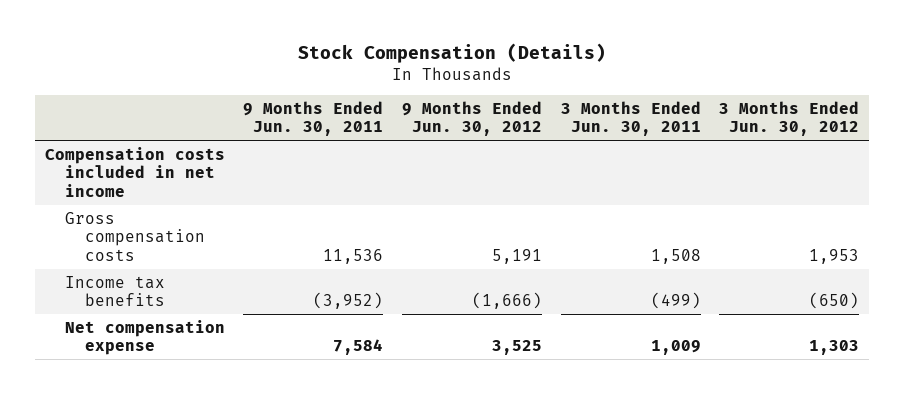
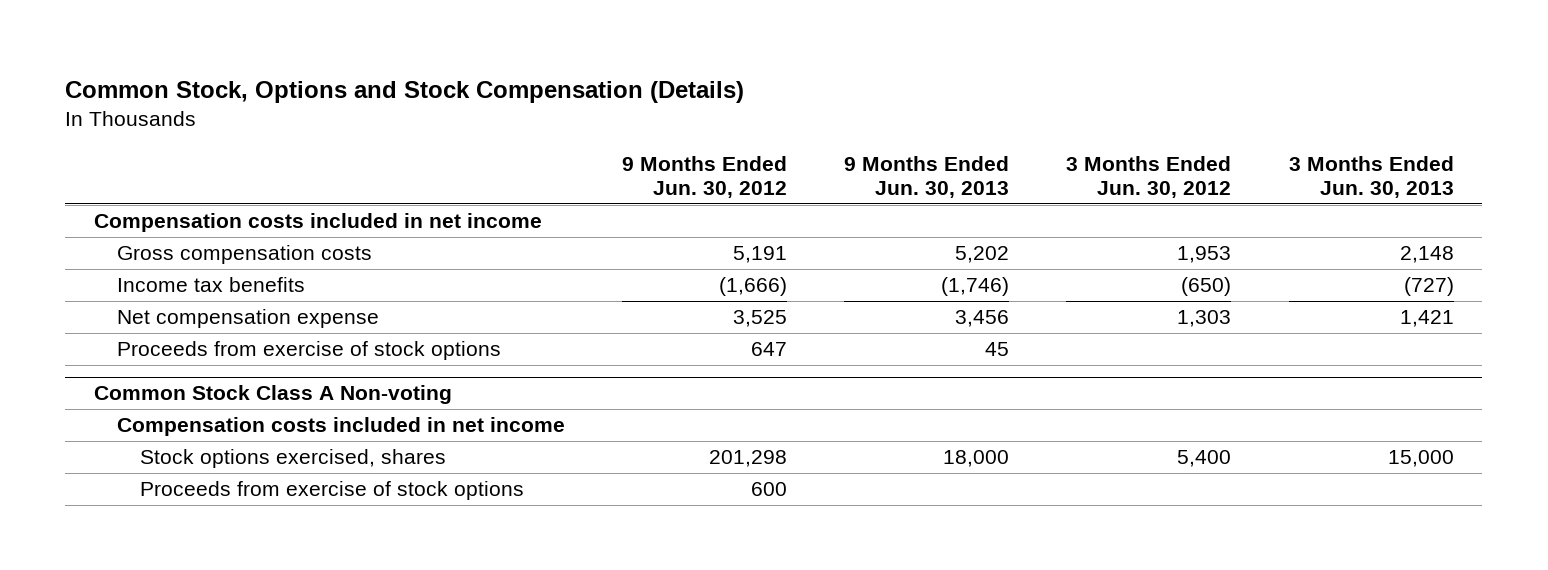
[298,43,607,64] Stock Compensation (Details) -> [65,80,745,103] Common Stock, Options and Stock Compensation (Details)
[243,100,384,137] 9 Months Ended Jun. 30, 2011 -> none
[560,100,701,137] 3 Months Ended Jun. 30, 2011 -> none
none -> [844,155,1010,198] 9 Months Ended Jun. 30, 2013
none -> [1288,155,1454,198] 3 Months Ended Jun. 30, 2013
none -> [116,341,501,361] Proceeds from exercise of stock options
none -> [94,385,453,405] Common Stock Class A Non-voting
none -> [116,417,565,437] Compensation costs included in net income
none -> [139,449,446,469] Stock options exercised, shares
none -> [139,481,524,501] Proceeds from exercise of stock options

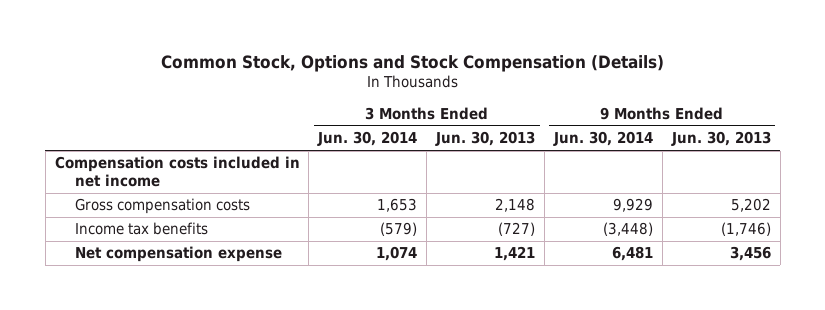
[622,155,788,198] 9 Months Ended Jun. 30, 2012 -> none
[1066,155,1232,198] 3 Months Ended Jun. 30, 2012 -> none
none -> [317,131,418,147] Jun. 30, 2014
none -> [552,131,653,147] Jun. 30, 2014
[116,341,501,361] Proceeds from exercise of stock options -> none
[94,385,453,405] Common Stock Class A Non-voting -> none
[116,417,565,437] Compensation costs included in net income -> none
[139,449,446,469] Stock options exercised, shares -> none
[139,481,524,501] Proceeds from exercise of stock options -> none

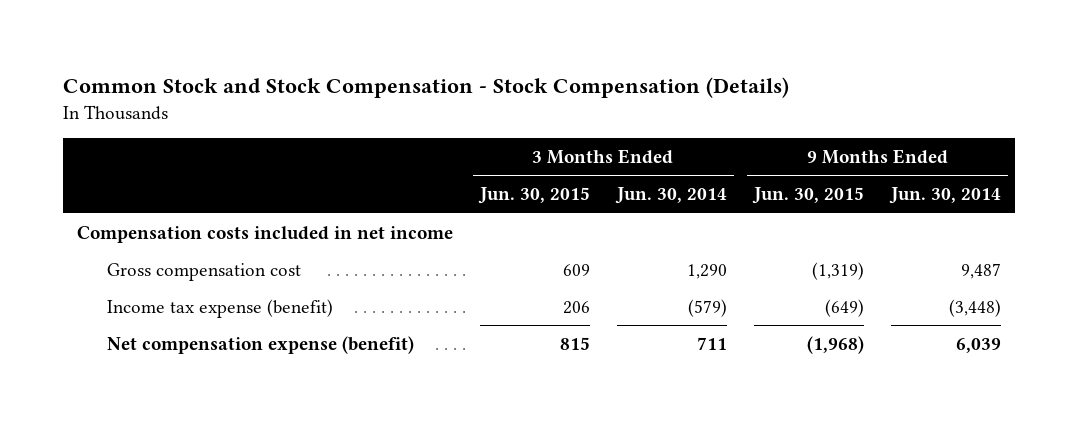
[160,54,664,72] Common Stock, Options and Stock Compensation (Details) -> [63,76,790,98] Common Stock and Stock Compensation - Stock Compensation (Details)
[435,131,536,147] Jun. 30, 2013 -> none
[670,131,771,147] Jun. 30, 2013 -> none
none -> [477,187,590,205] Jun. 30, 2015
none -> [752,187,865,205] Jun. 30, 2015
[74,198,250,215] Gross compensation costs -> [106,262,301,281] Gross compensation cost
[377,198,418,213] 1,653 -> [687,263,728,279] 1,290
[612,198,653,213] 9,929 -> [961,262,1002,279] 9,487
[74,222,208,236] Income tax benefits -> [106,298,333,318] Income tax expense (benefit)
[74,246,282,263] Net compensation expense -> [106,335,414,354] Net compensation expense (benefit)
[376,246,418,262] 1,074 -> [697,336,728,350] 711
[611,246,653,262] 6,481 -> [956,337,1002,353] 6,039

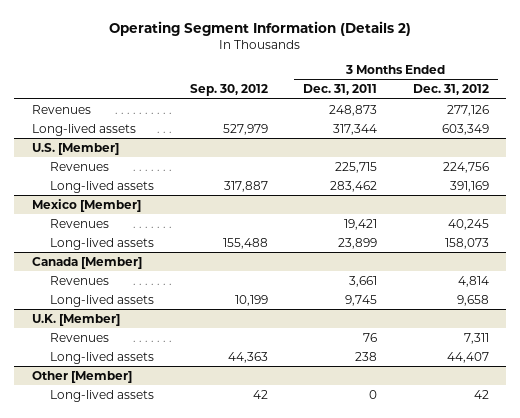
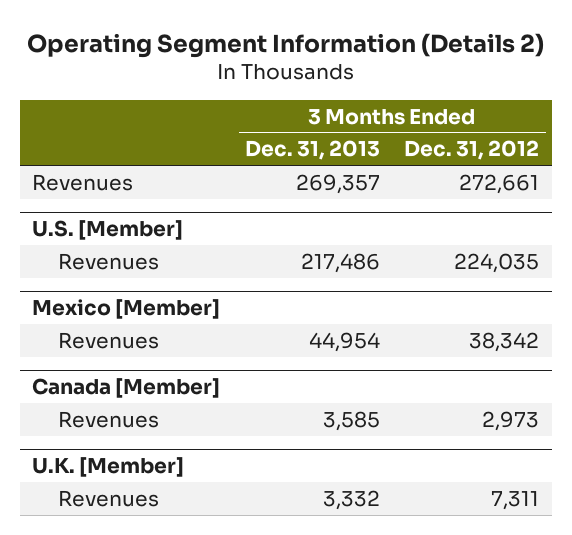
[189,84,268,97] Sep. 30, 2012 -> none
[303,84,378,96] Dec. 31, 2011 -> none
none -> [244,140,380,161] Dec. 31, 2013
[31,123,136,136] Long-lived assets -> none
[446,104,489,116] 277,126 -> [459,173,540,194] 272,661
[50,180,155,193] Long-lived assets -> none
[442,161,489,173] 224,756 -> [454,252,540,273] 224,035
[50,237,155,250] Long-lived assets -> none
[447,218,489,230] 40,245 -> [469,331,540,352] 38,342
[50,294,155,307] Long-lived assets -> none
[457,275,489,287] 4,814 -> [482,410,540,431] 2,973
[50,351,155,364] Long-lived assets -> none
[31,370,132,383] Other [Member] -> none
[50,389,155,402] Long-lived assets -> none

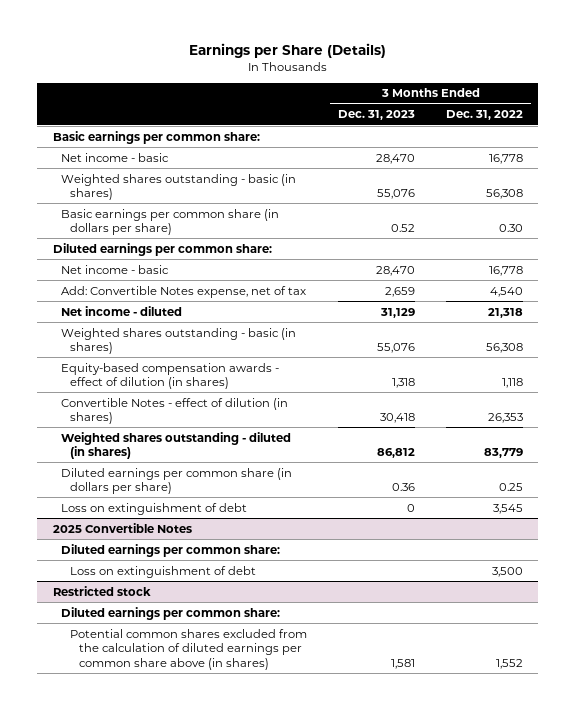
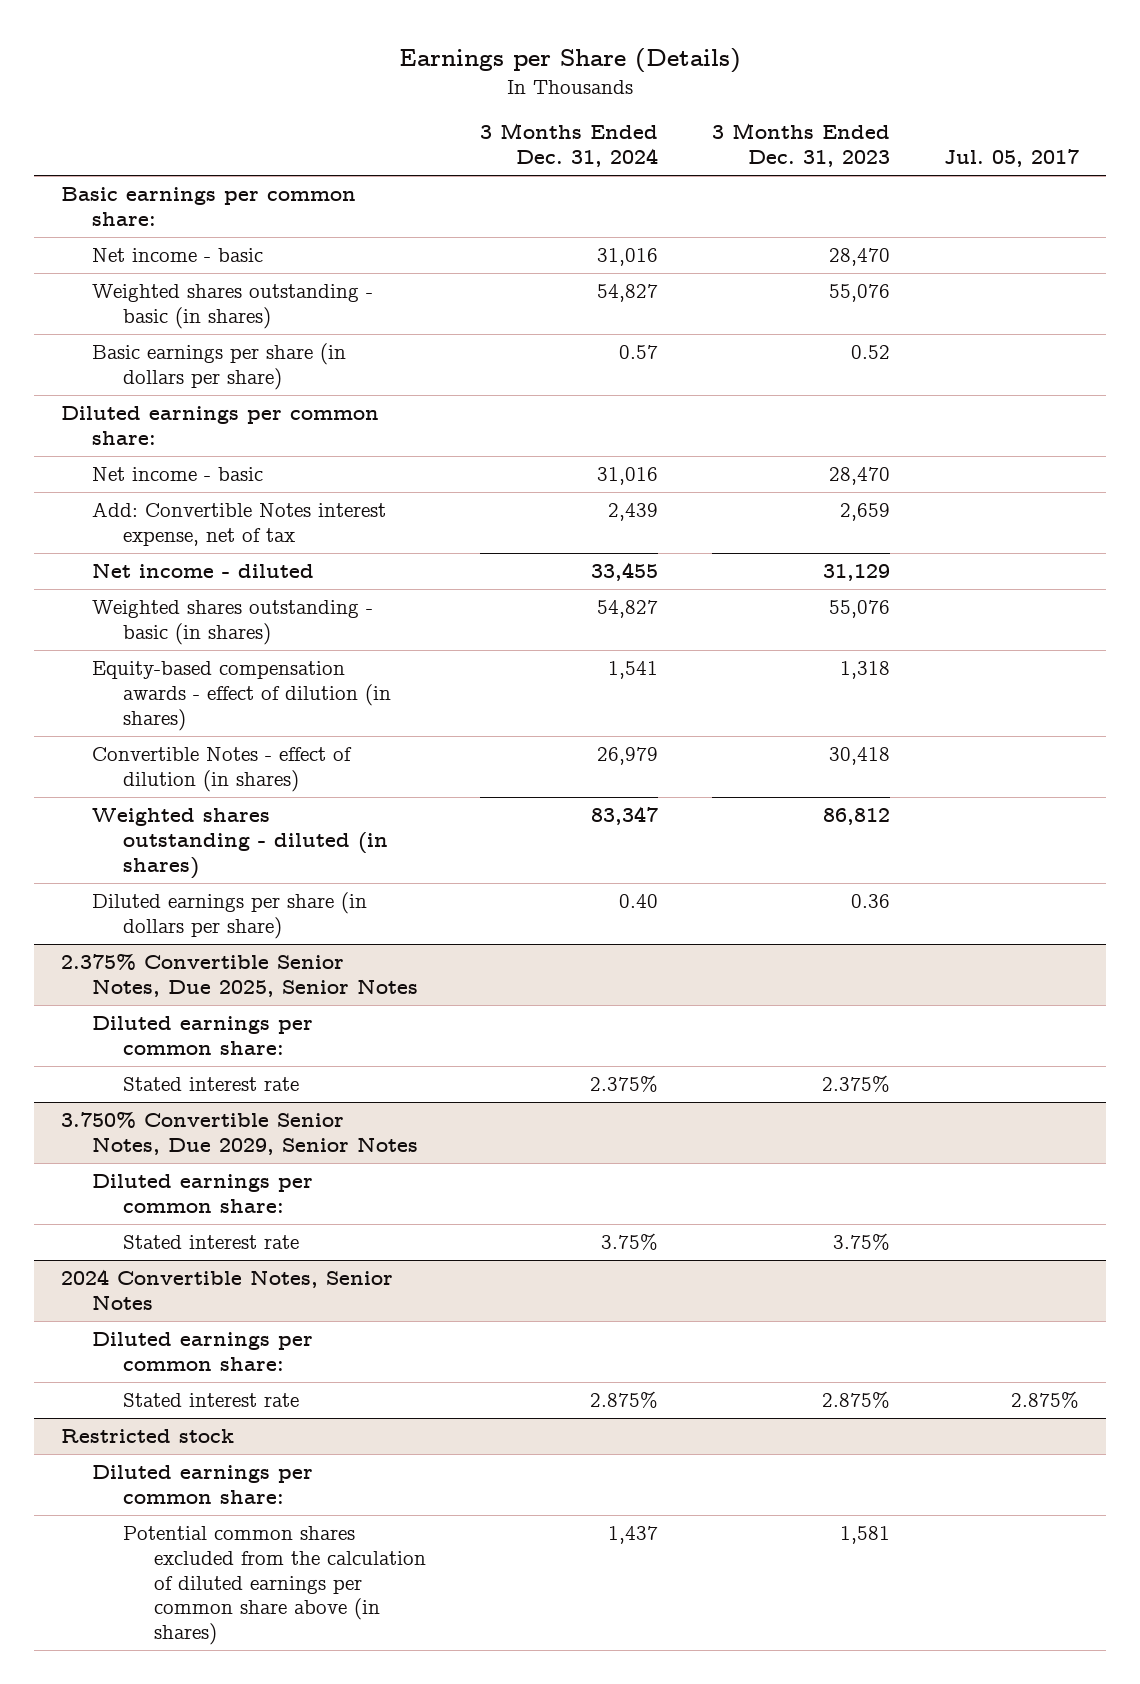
[446,110,524,121] Dec. 31, 2022 -> none
none -> [479,123,658,168] 3 Months Ended Dec. 31, 2024
none -> [943,149,1079,168] Jul. 05, 2017
[61,208,280,236] Basic earnings per common share (in dollars per share) -> [91,343,346,390] Basic earnings per share (in dollars per share)
[61,285,307,298] Add: Convertible Notes expense, net of tax -> [91,502,386,546] Add: Convertible Notes interest expense, net of tax
[61,502,248,515] Loss on extinguishment of debt -> none
[52,522,192,533] 2025 Convertible Notes -> none
[61,467,293,495] Diluted earnings per common share (in dollars per share) -> [91,892,367,939] Diluted earnings per share (in dollars per share)
none -> [61,954,418,997] 2.375% Convertible Senior Notes, Due 2025, Senior Notes
[70,565,257,578] Loss on extinguishment of debt -> none
none -> [122,1077,299,1092] Stated interest rate
none -> [61,1112,418,1155] 3.750% Convertible Senior Notes, Due 2029, Senior Notes
none -> [91,1174,313,1213] Diluted earnings per common share:
none -> [122,1235,299,1250] Stated interest rate
none -> [61,1269,394,1310] 2024 Convertible Notes, Senior Notes
none -> [91,1332,313,1371] Diluted earnings per common share:
none -> [122,1393,299,1408] Stated interest rate

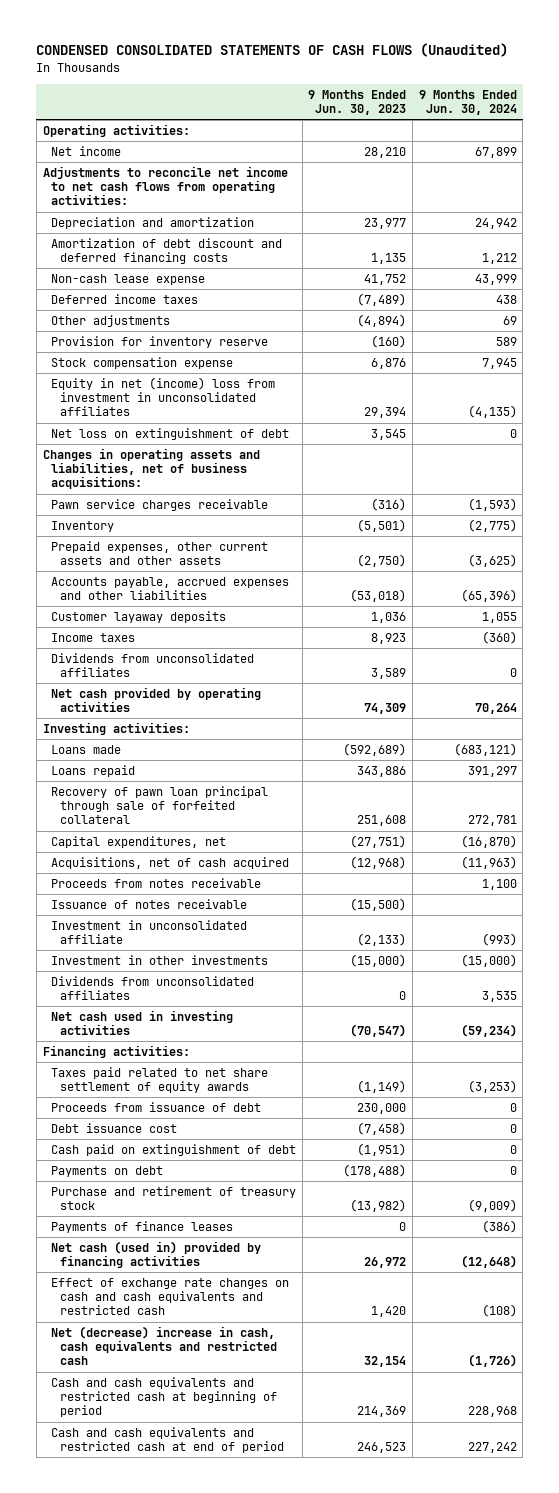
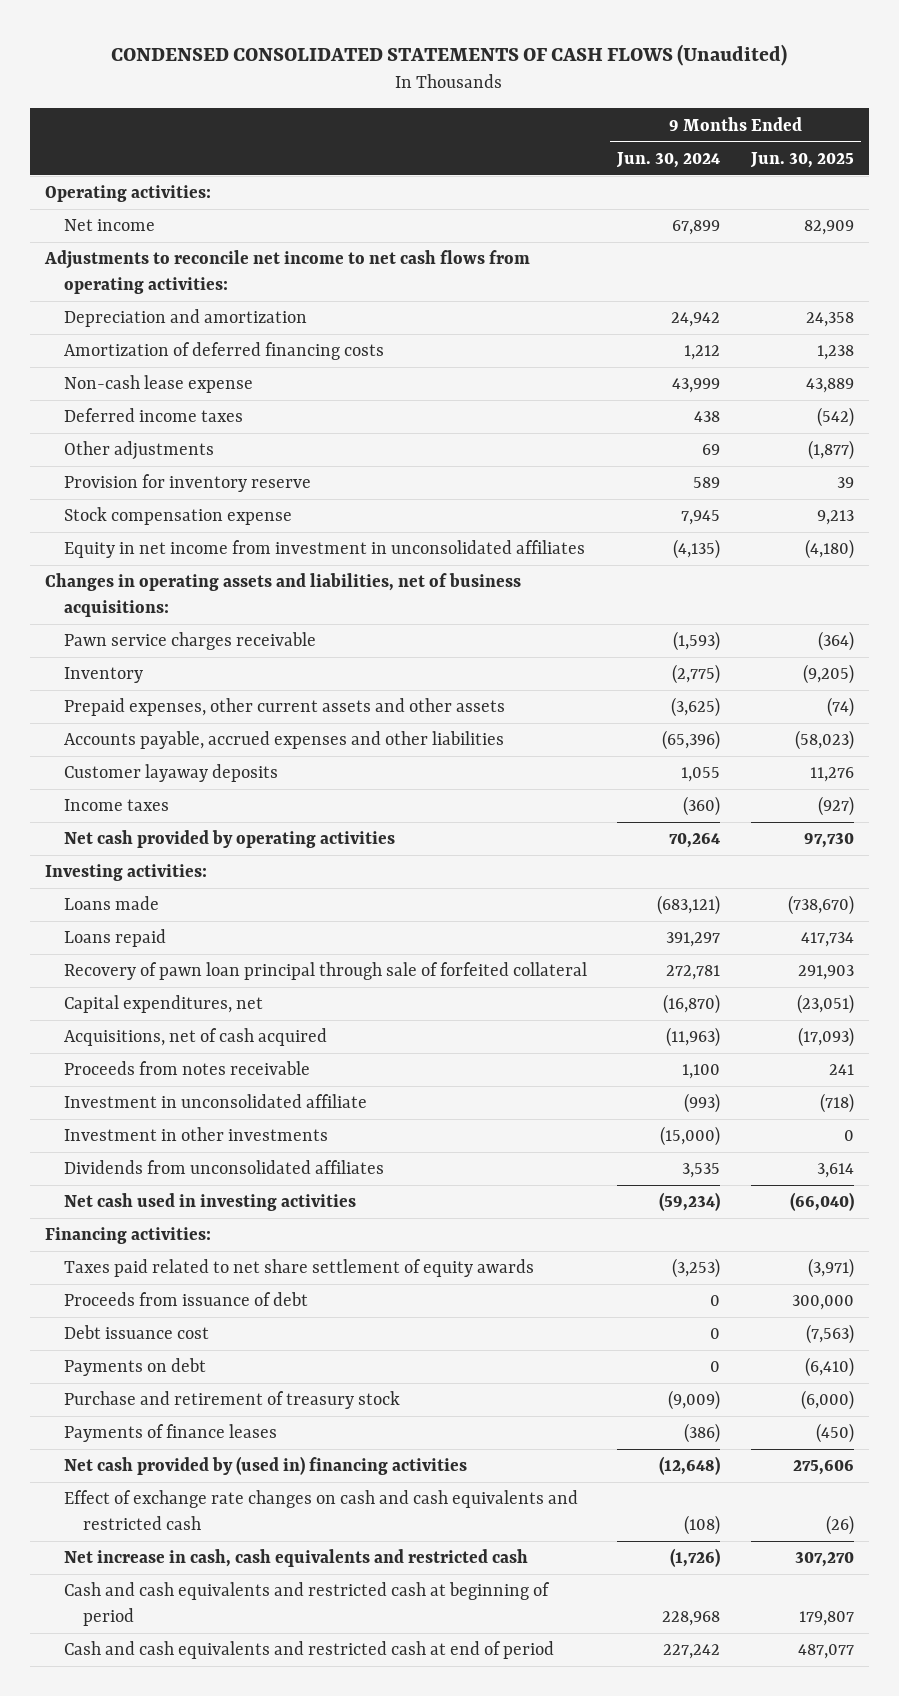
[308,89,407,115] 9 Months Ended Jun. 30, 2023 -> none
none -> [749,152,854,169] Jun. 30, 2025
[51,238,283,265] Amortization of debt discount and deferred financing costs -> [63,342,384,361] Amortization of deferred financing costs
[51,428,290,441] Net loss on extinguishment of debt -> none
[51,377,276,417] Equity in net (income) loss from investment in unconsolidated affiliates -> [63,540,585,559] Equity in net income from investment in unconsolidated affiliates
[51,653,255,678] Dividends from unconsolidated affiliates -> none
[51,899,248,910] Issuance of notes receivable -> none
[51,1144,297,1157] Cash paid on extinguishment of debt -> none
[51,1241,262,1269] Net cash (used in) provided by financing activities -> [63,1456,467,1476] Net cash provided by (used in) financing activities
[51,1326,277,1366] Net (decrease) increase in cash, cash equivalents and restricted cash -> [63,1549,528,1568] Net increase in cash, cash equivalents and restricted cash

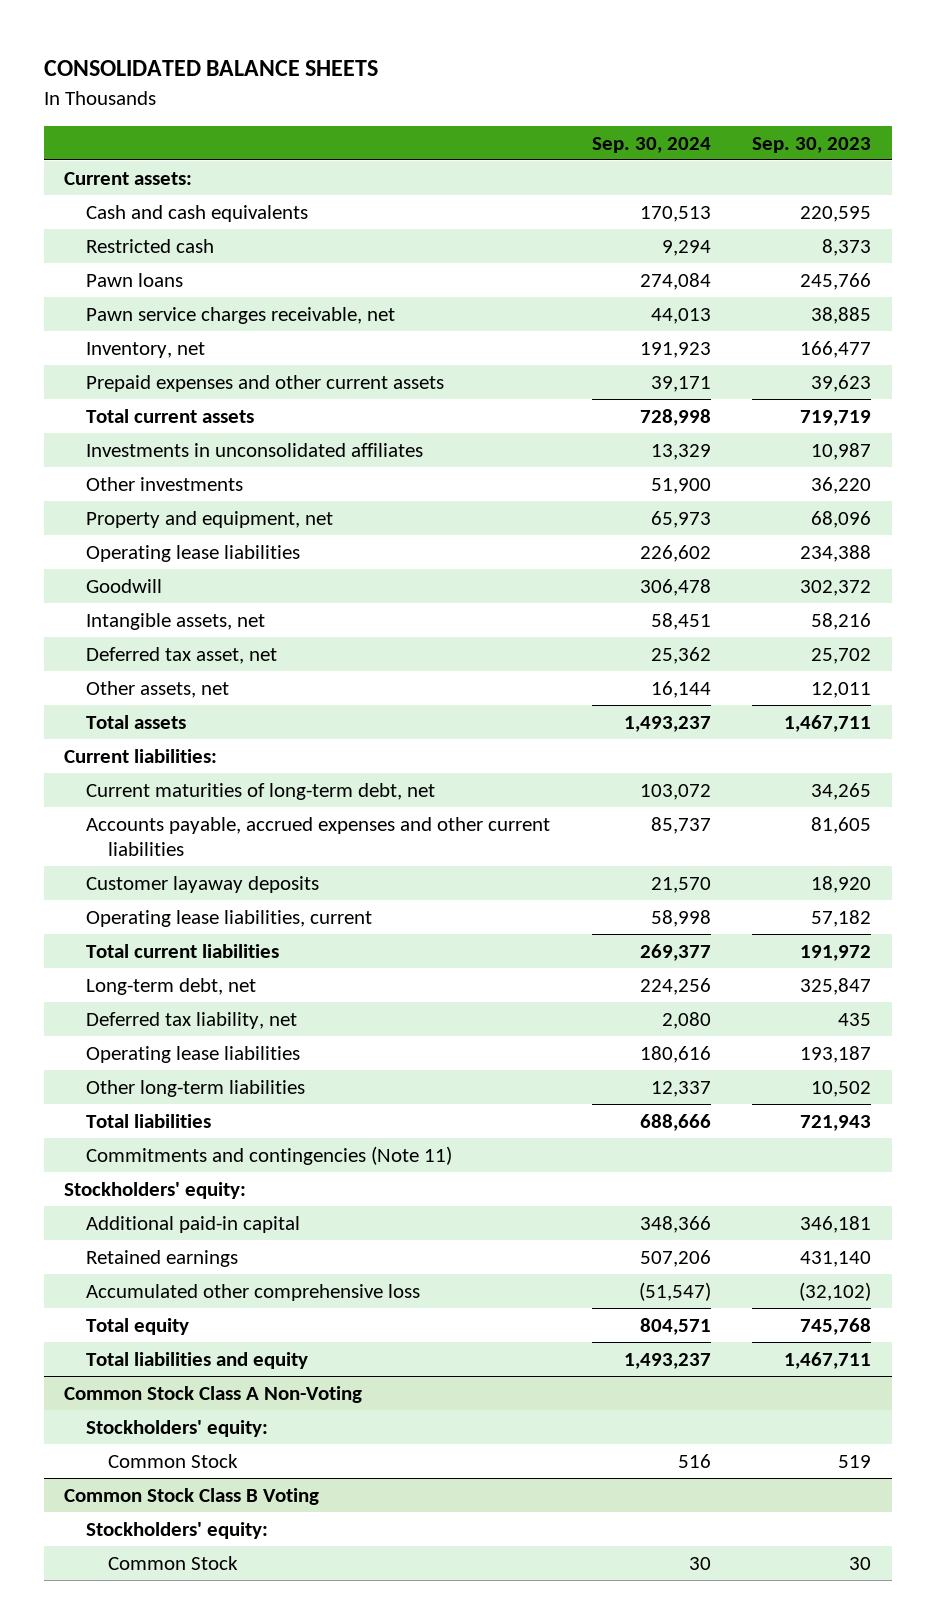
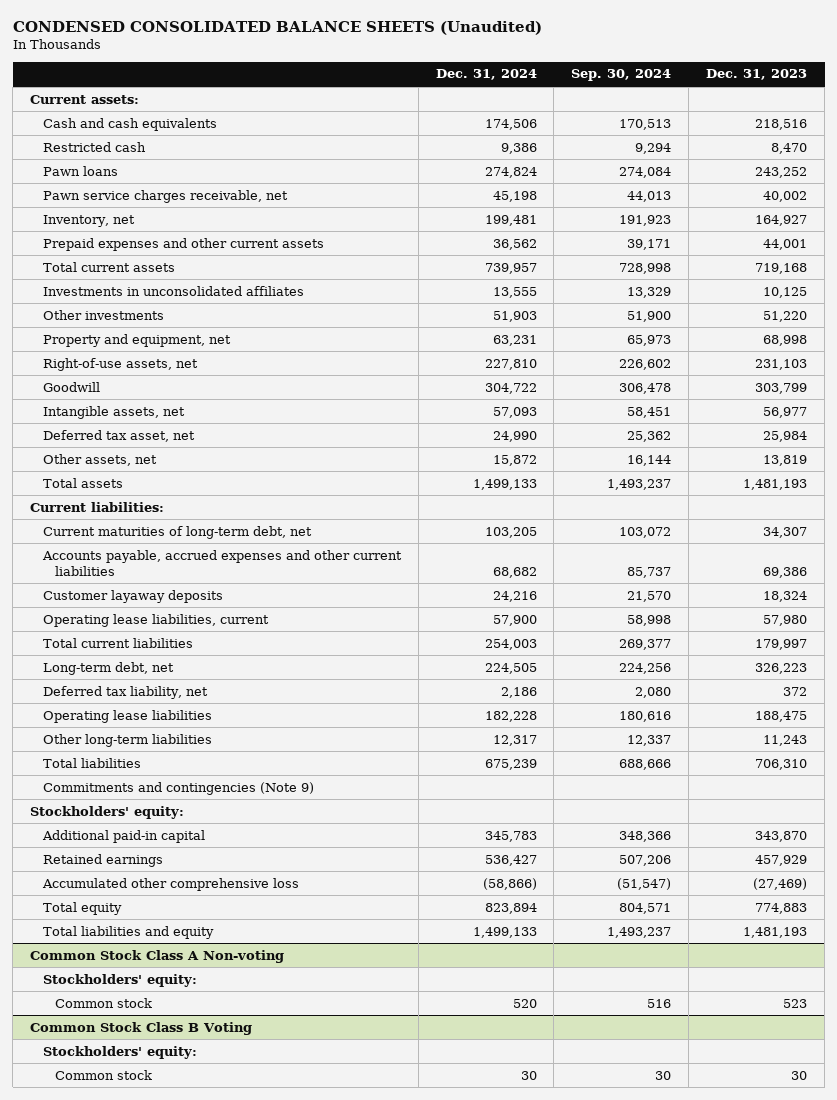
[43,60,378,77] CONSOLIDATED BALANCE SHEETS -> [12,21,542,36] CONDENSED CONSOLIDATED BALANCE SHEETS (Unaudited)
[752,136,872,153] Sep. 30, 2023 -> none
none -> [435,69,537,81] Dec. 31, 2024
none -> [706,69,808,81] Dec. 31, 2023
[86,544,301,562] Operating lease liabilities -> [42,357,198,371] Right-of-use assets, net
[86,1145,453,1165] Commitments and contingencies (Note 11) -> [42,781,314,795] Commitments and contingencies (Note 9)
[64,1385,363,1403] Common Stock Class A Non-Voting -> [29,949,284,963] Common Stock Class A Non-voting
[108,1453,239,1468] Common Stock -> [55,997,153,1008] Common stock
[108,1555,239,1570] Common Stock -> [55,1069,153,1080] Common stock

